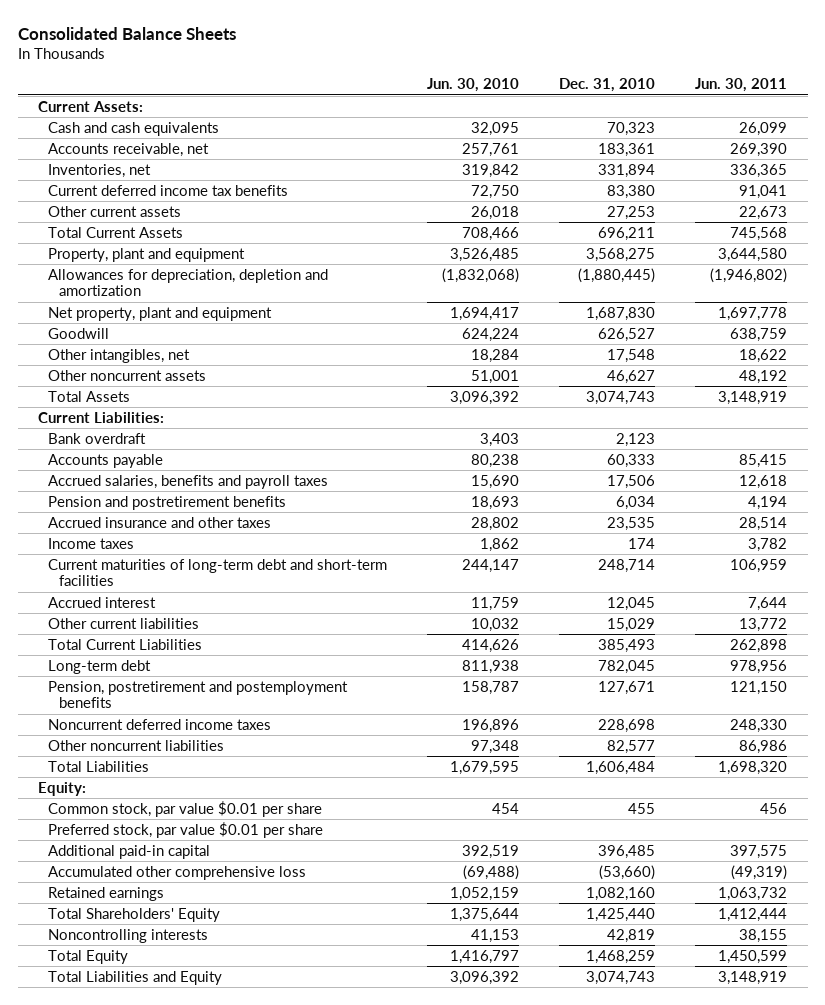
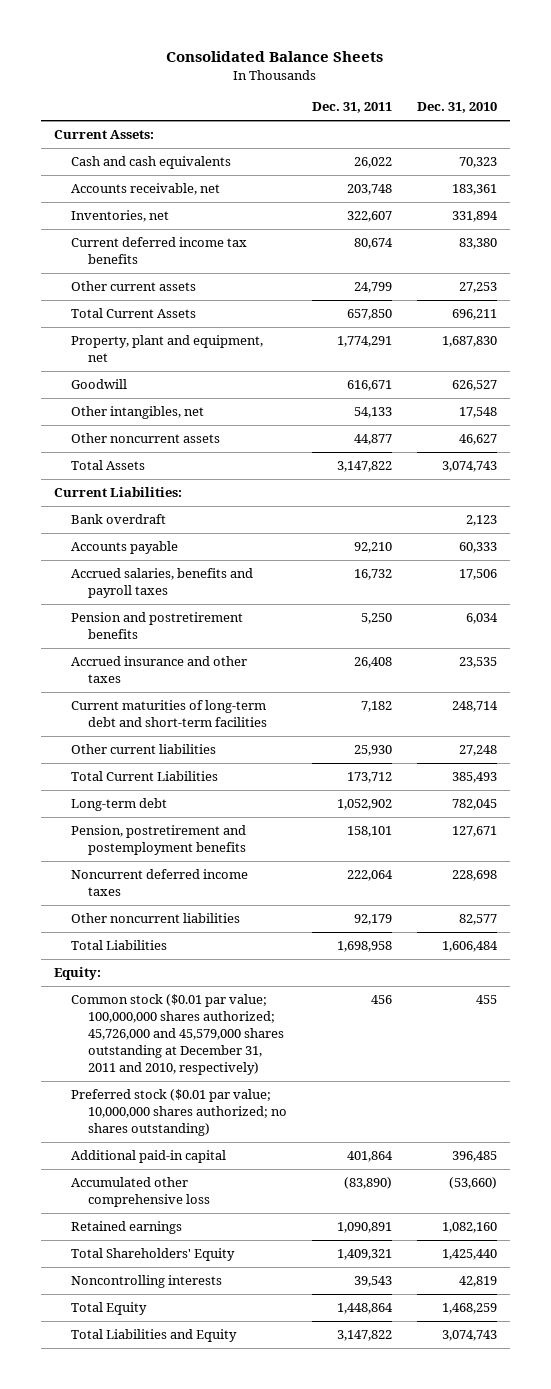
[427,78,520,93] Jun. 30, 2010 -> none
[695,78,788,93] Jun. 30, 2011 -> none
none -> [312,102,393,114] Dec. 31, 2011
[48,247,246,262] Property, plant and equipment -> none
[48,268,329,297] Allowances for depreciation, depletion and amortization -> none
[48,306,273,321] Net property, plant and equipment -> [70,335,263,363] Property, plant and equipment, net
[48,537,135,549] Income taxes -> none
[48,596,157,608] Accrued interest -> none
[607,617,656,632] 15,029 -> [459,745,498,757] 27,248
[48,800,323,817] Common stock, par value $0.01 per share -> [70,994,285,1075] Common stock ($0.01 par value; 100,000,000 shares authorized; 45,726,000 and 45,579,000 shares outstanding at December 31, 2011 and 2010, respectively)
[48,821,324,838] Preferred stock, par value $0.01 per share -> [70,1089,288,1137] Preferred stock ($0.01 par value; 10,000,000 shares authorized; no shares outstanding)

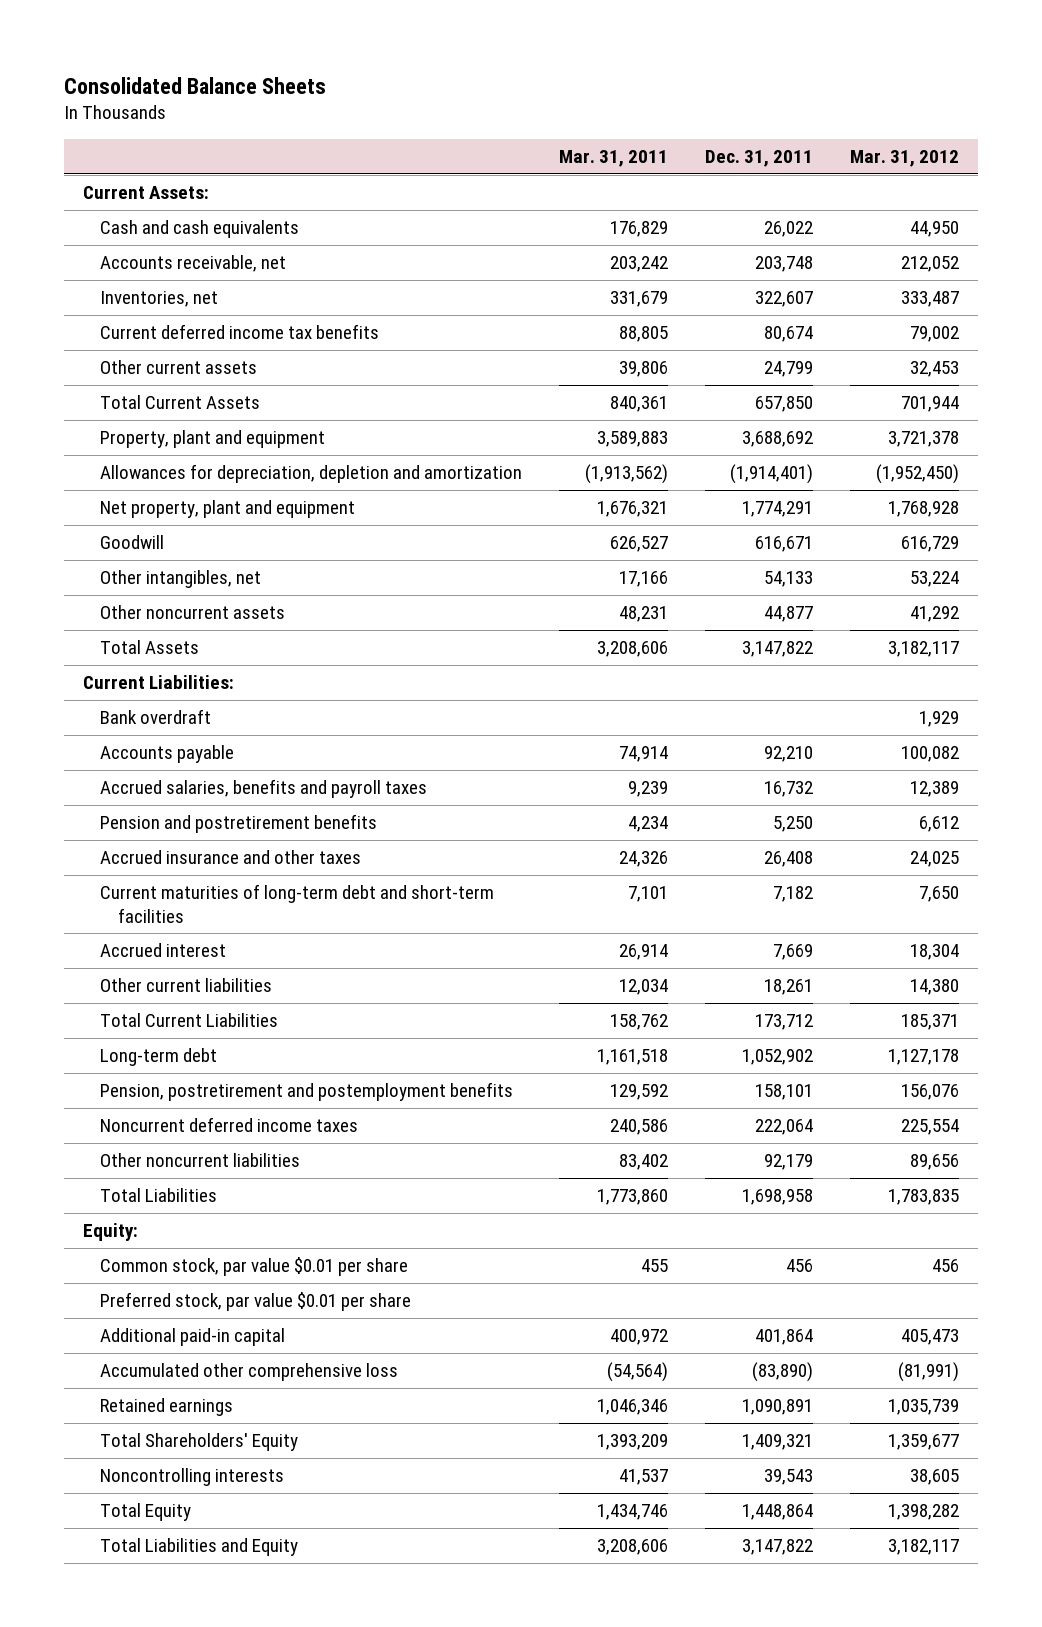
[417,102,498,114] Dec. 31, 2010 -> none
none -> [559,149,669,167] Mar. 31, 2011
none -> [850,149,960,167] Mar. 31, 2012
none -> [100,430,326,449] Property, plant and equipment
none -> [100,464,523,484] Allowances for depreciation, depletion and amortization
[70,335,263,363] Property, plant and equipment, net -> [100,500,356,519] Net property, plant and equipment
none -> [100,943,227,958] Accrued interest
[354,745,393,757] 25,930 -> [764,979,814,996] 18,261
[70,994,285,1075] Common stock ($0.01 par value; 100,000,000 shares authorized; 45,726,000 and 45,579,000 shares outstanding at December 31, 2011 and 2010, respectively) -> [100,1257,409,1277] Common stock, par value $0.01 per share
[70,1089,288,1137] Preferred stock ($0.01 par value; 10,000,000 shares authorized; no shares outstanding) -> [100,1292,412,1312] Preferred stock, par value $0.01 per share

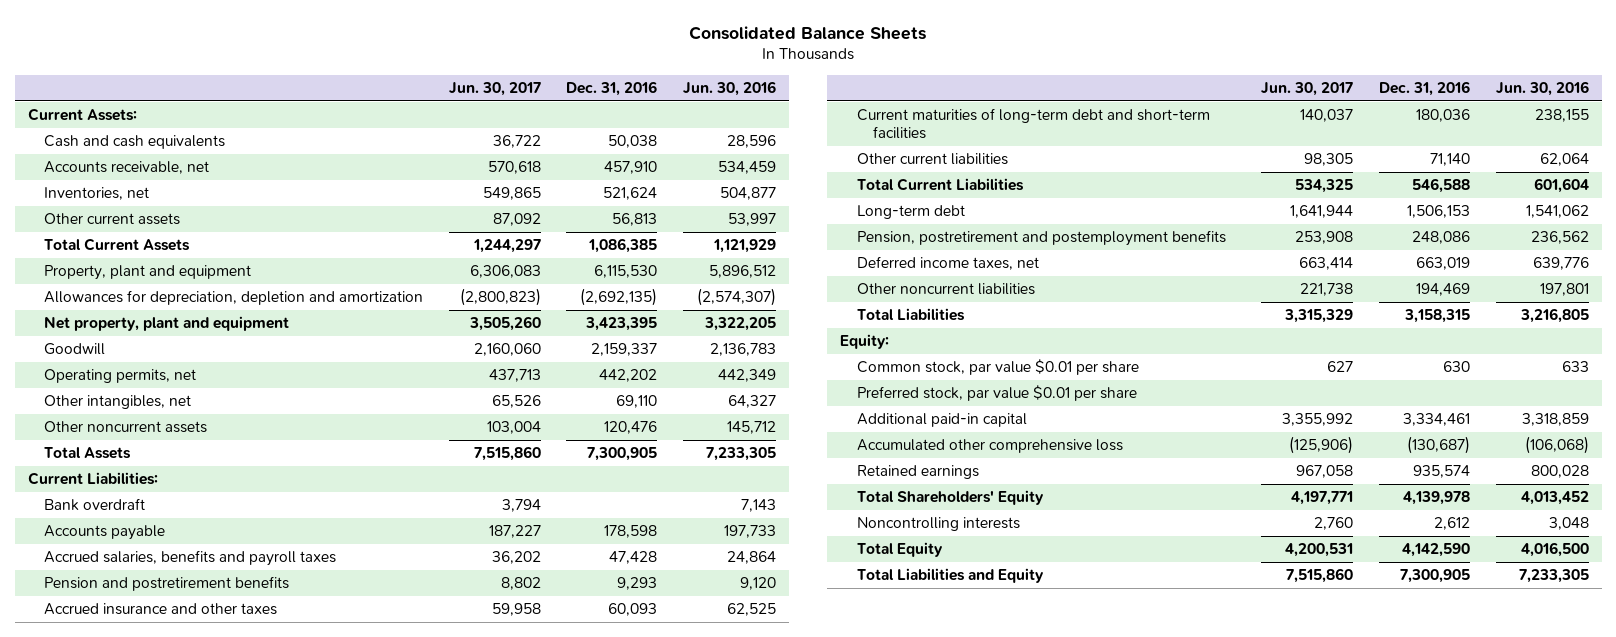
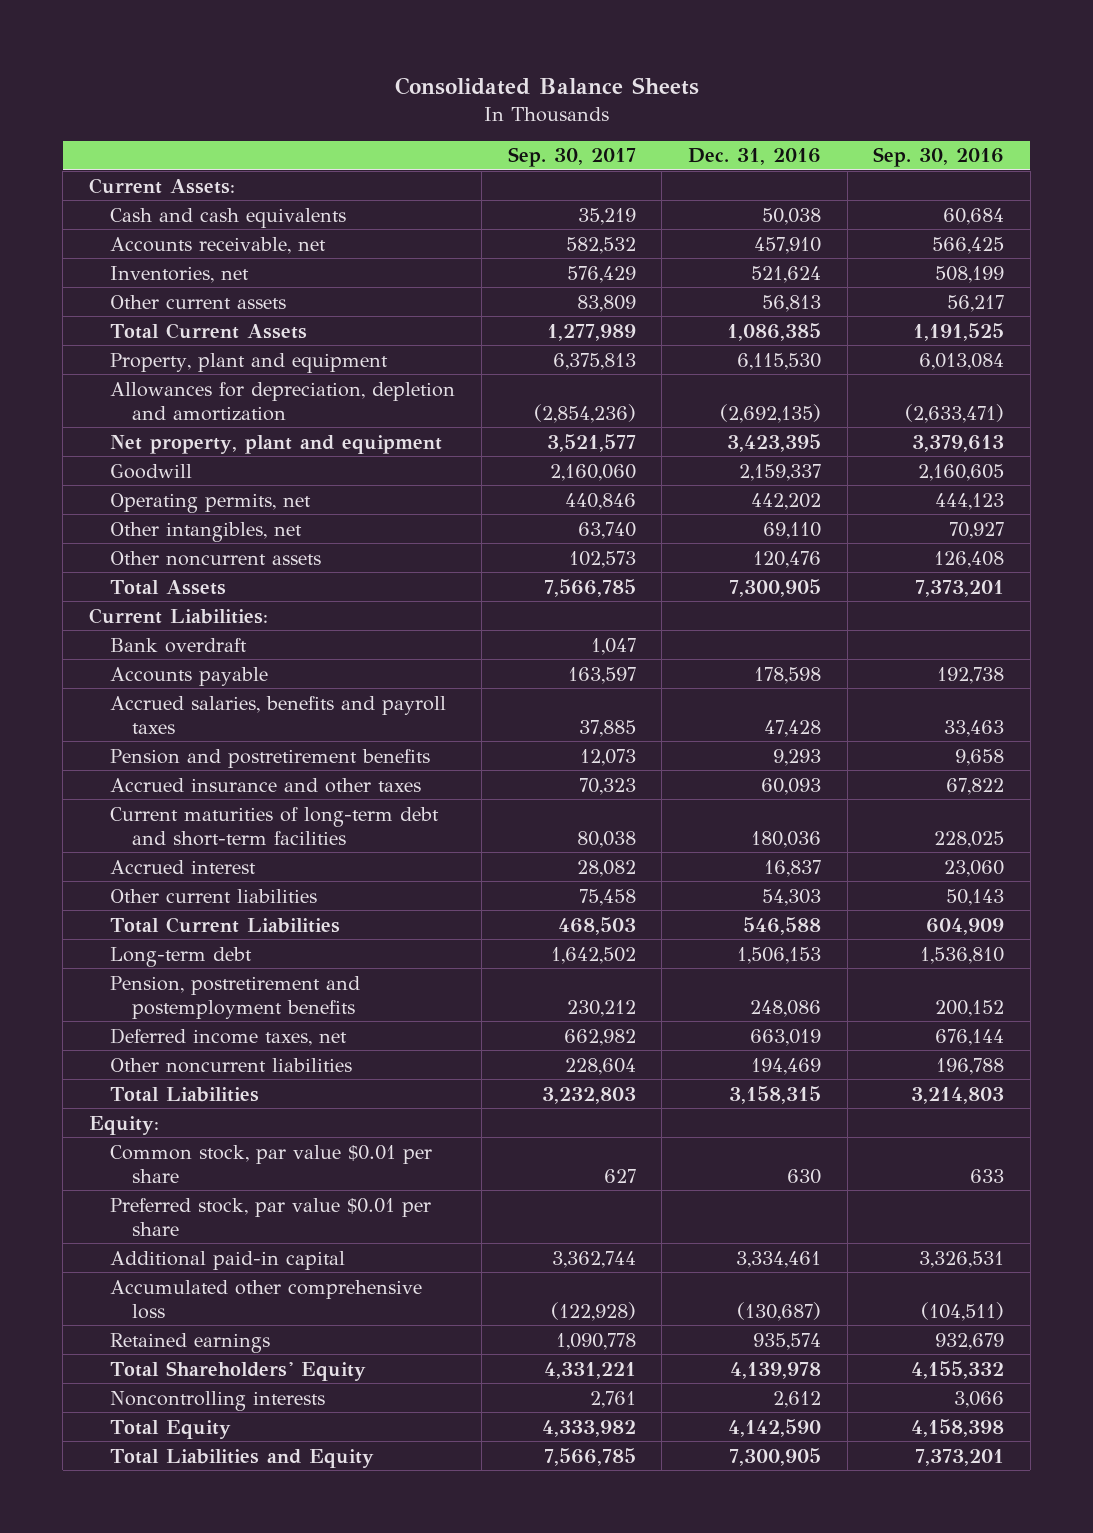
[448,82,541,97] Jun. 30, 2017 -> none
[683,81,777,97] Jun. 30, 2016 -> none
none -> [507,147,636,168] Sep. 30, 2017
none -> [873,147,1005,168] Sep. 30, 2016
none -> [110,859,257,874] Accrued interest
[1430,153,1471,167] 71,140 -> [761,888,821,906] 54,303

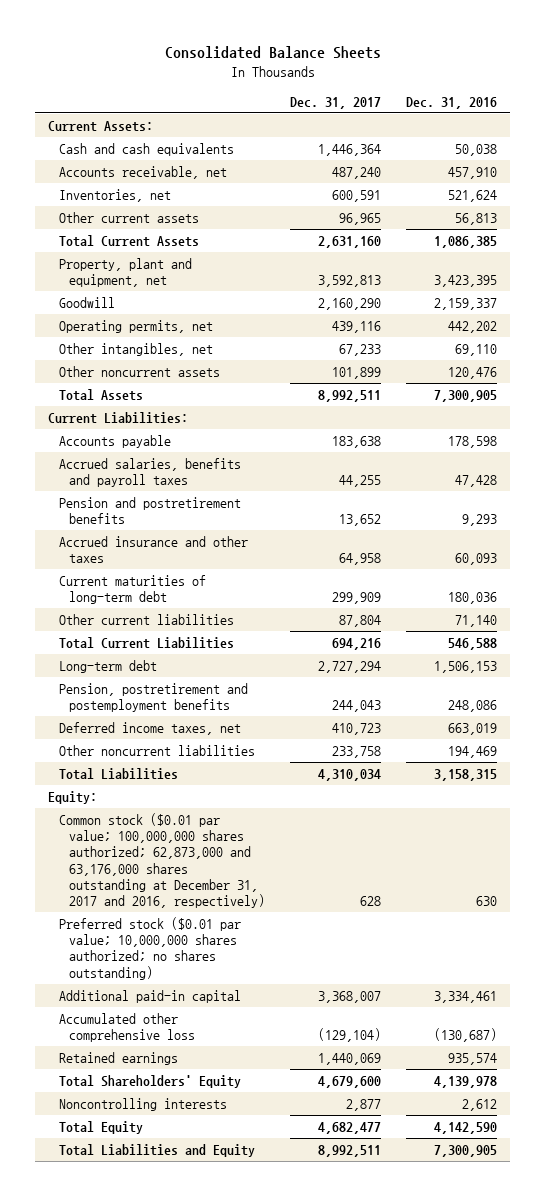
[507,147,636,168] Sep. 30, 2017 -> none
[873,147,1005,168] Sep. 30, 2016 -> none
none -> [290,96,382,109] Dec. 31, 2017
[110,352,389,373] Property, plant and equipment -> none
[110,381,456,421] Allowances for depreciation, depletion and amortization -> none
[110,434,443,454] Net property, plant and equipment -> [58,258,192,288] Property, plant and equipment, net
[110,637,248,653] Bank overdraft -> none
[110,859,257,874] Accrued interest -> none
[110,806,440,846] Current maturities of long-term debt and short-term facilities -> [58,575,206,605] Current maturities of long-term debt
[761,888,821,906] 54,303 -> [455,615,498,628] 71,140
[110,1144,433,1183] Common stock, par value $0.01 per share -> [58,813,266,908] Common stock ($0.01 par value; 100,000,000 shares authorized; 62,873,000 and 63,176,000 shares outstanding at December 31, 2017 and 2016, respectively)
[110,1197,432,1236] Preferred stock, par value $0.01 per share -> [58,917,241,980] Preferred stock ($0.01 par value; 10,000,000 shares authorized; no shares outstanding)

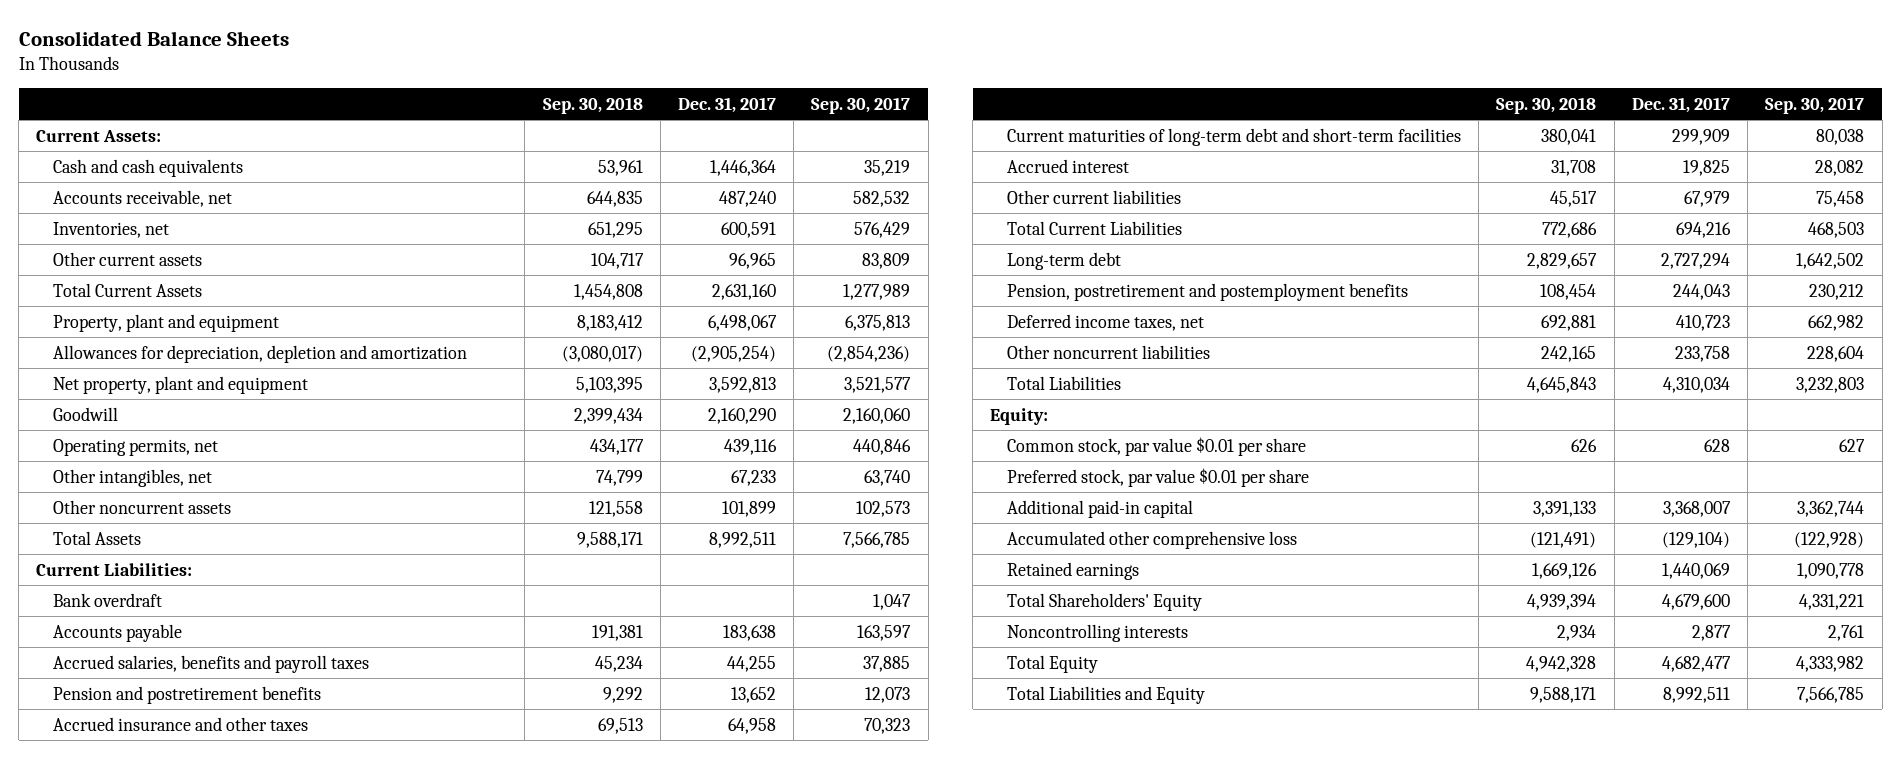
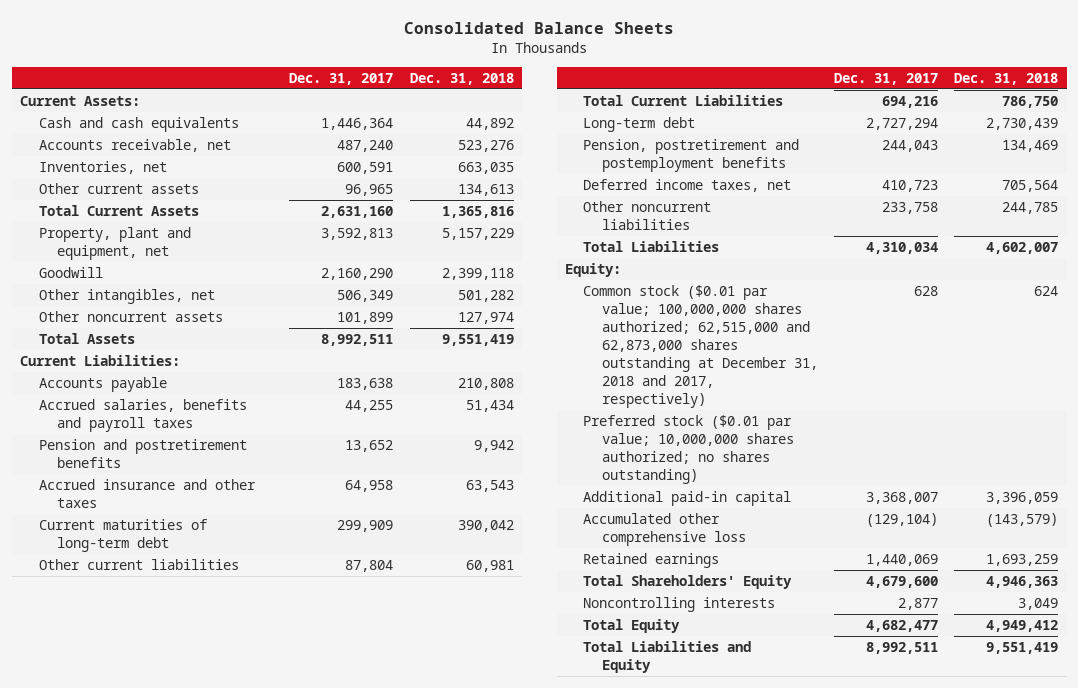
[542,96,643,114] Sep. 30, 2018 -> none
[811,96,911,114] Sep. 30, 2017 -> none
none -> [409,72,514,85] Dec. 31, 2018
[53,313,280,332] Property, plant and equipment -> none
[53,344,468,363] Allowances for depreciation, depletion and amortization -> none
[53,375,309,394] Net property, plant and equipment -> [38,227,191,261] Property, plant and equipment, net
[53,438,219,456] Operating permits, net -> none
[730,469,776,486] 67,233 -> [337,290,394,303] 506,349
[53,592,163,607] Bank overdraft -> none
[1006,158,1129,173] Accrued interest -> none
[1006,127,1461,146] Current maturities of long-term debt and short-term facilities -> [38,519,207,553] Current maturities of long-term debt
[1683,190,1730,207] 67,979 -> [345,560,394,573] 87,804
[1006,436,1306,456] Common stock, par value $0.01 per share -> [583,285,819,409] Common stock ($0.01 par value; 100,000,000 shares authorized; 62,515,000 and 62,873,000 shares outstanding at December 31, 2018 and 2017, respectively)
[1006,467,1309,487] Preferred stock, par value $0.01 per share -> [583,415,795,485] Preferred stock ($0.01 par value; 10,000,000 shares authorized; no shares outstanding)

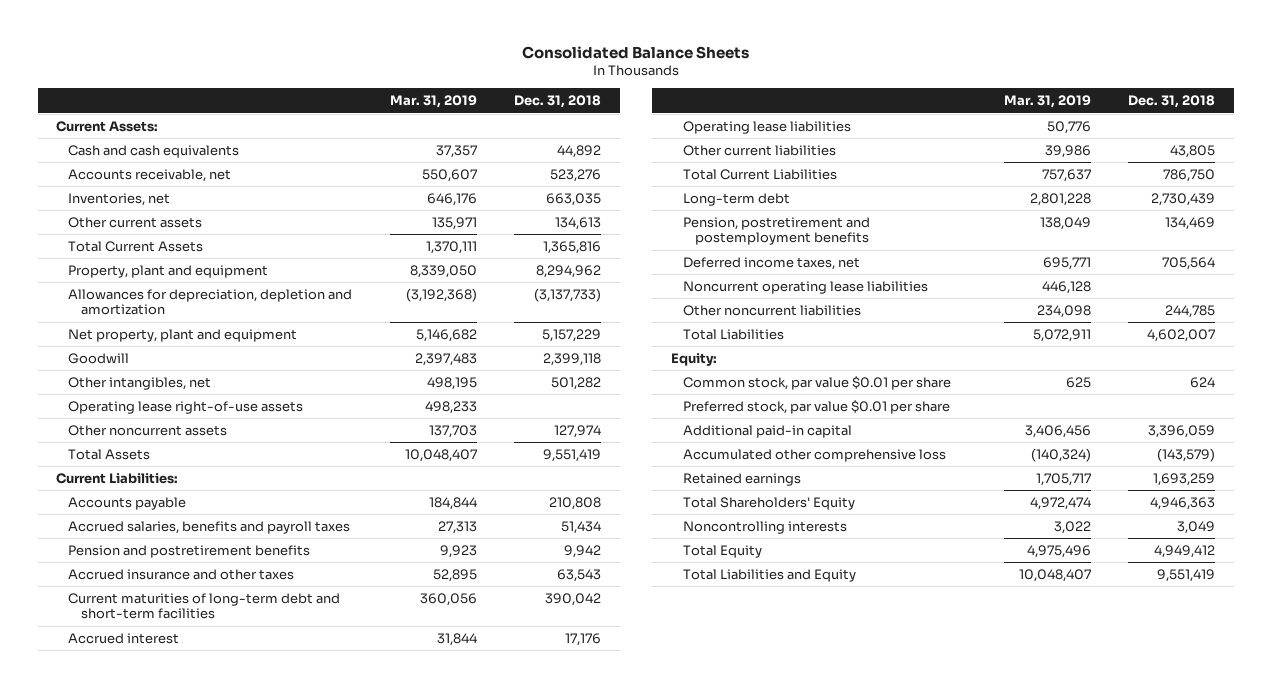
[289,72,394,85] Dec. 31, 2017 -> none
none -> [389,95,477,109] Mar. 31, 2019
none -> [68,264,269,278] Property, plant and equipment
none -> [68,288,353,316] Allowances for depreciation, depletion and amortization
[38,227,191,261] Property, plant and equipment, net -> [68,328,298,342] Net property, plant and equipment
none -> [68,400,304,414] Operating lease right-of-use assets
[38,519,207,553] Current maturities of long-term debt -> [68,592,341,620] Current maturities of long-term debt and short-term facilities
none -> [68,632,180,644] Accrued interest
none -> [682,120,851,134] Operating lease liabilities
[465,560,514,573] 60,981 -> [1170,144,1216,158] 43,805
none -> [682,280,928,294] Noncurrent operating lease liabilities
[583,285,819,409] Common stock ($0.01 par value; 100,000,000 shares authorized; 62,515,000 and 62,873,000 shares outstanding at December 31, 2018 and 2017, respectively) -> [682,375,951,390] Common stock, par value $0.01 per share
[583,415,795,485] Preferred stock ($0.01 par value; 10,000,000 shares authorized; no shares outstanding) -> [682,399,950,414] Preferred stock, par value $0.01 per share

